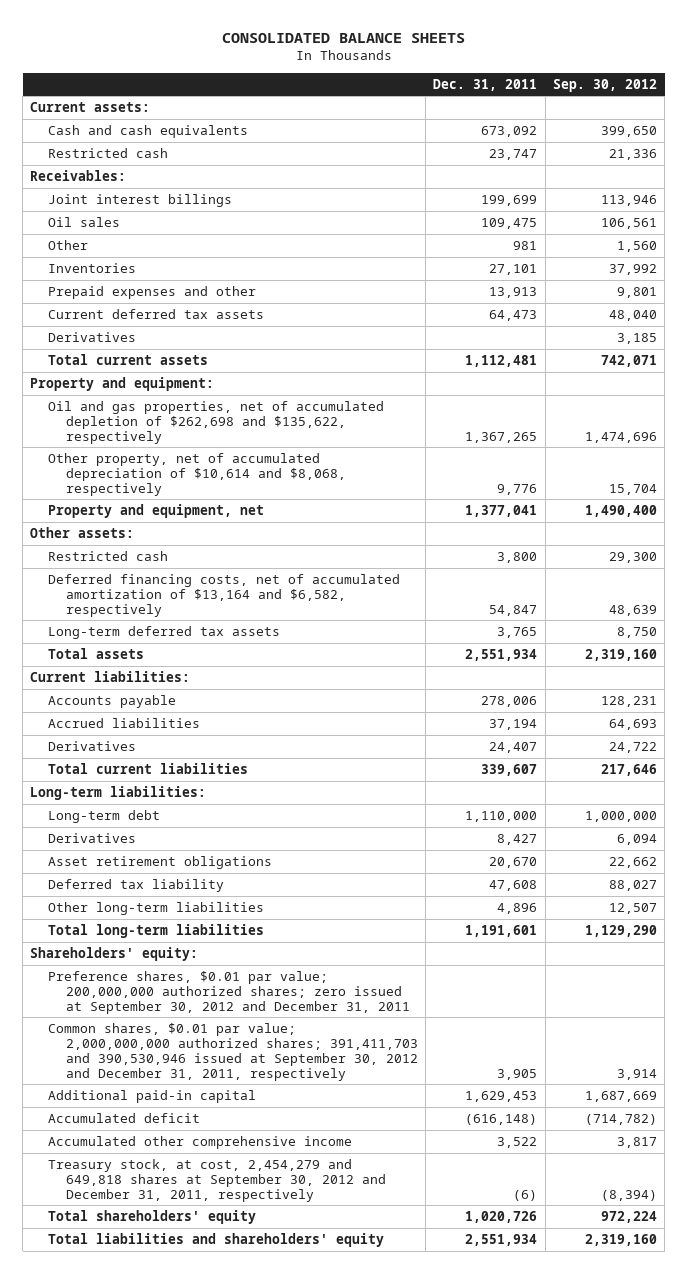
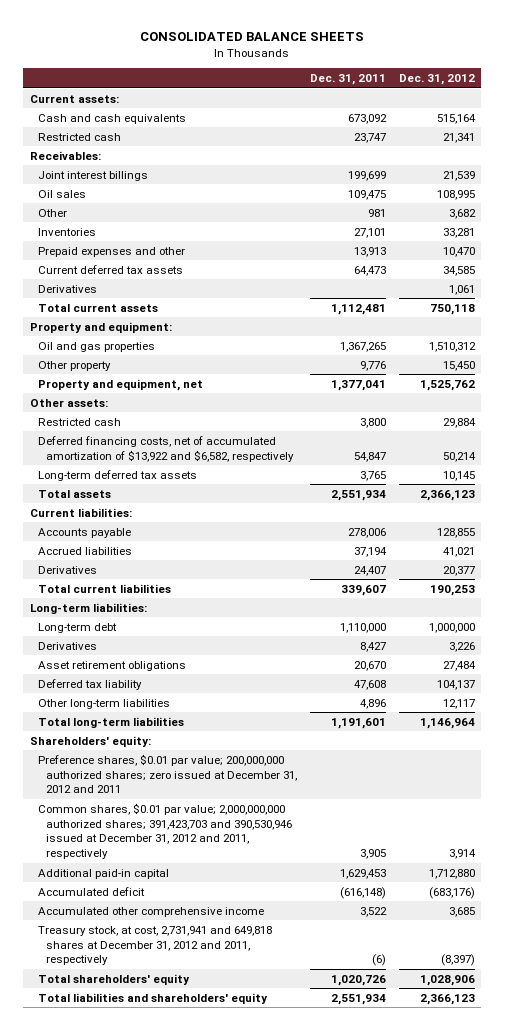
[552,78,657,92] Sep. 30, 2012 -> none
none -> [398,73,475,85] Dec. 31, 2012
[48,400,385,444] Oil and gas properties, net of accumulated depletion of $262,698 and $135,622, respectively -> [37,341,155,352] Oil and gas properties
[48,452,346,496] Other property, net of accumulated depreciation of $10,614 and $8,068, respectively -> [37,360,111,371] Other property
[48,573,401,617] Deferred financing costs, net of accumulated amortization of $13,164 and $6,582, respectively -> [37,435,294,462] Deferred financing costs, net of accumulated amortization of $13,922 and $6,582, respectively
[48,970,410,1014] Preference shares, $0.01 par value; 200,000,000 authorized shares; zero issued at September 30, 2012 and December 31, 2011 -> [37,753,297,794] Preference shares, $0.01 par value; 200,000,000 authorized shares; zero issued at December 31, 2012 and 2011
[48,1022,418,1081] Common shares, $0.01 par value; 2,000,000,000 authorized shares; 391,411,703 and 390,530,946 issued at September 30, 2012 and December 31, 2011, respectively -> [37,802,292,860] Common shares, $0.01 par value; 2,000,000,000 authorized shares; 391,423,703 and 390,530,946 issued at December 31, 2012 and 2011, respectively
[48,1158,386,1202] Treasury stock, at cost, 2,454,279 and 649,818 shares at September 30, 2012 and December 31, 2011, respectively -> [37,925,272,966] Treasury stock, at cost, 2,731,941 and 649,818 shares at December 31, 2012 and 2011, respectively

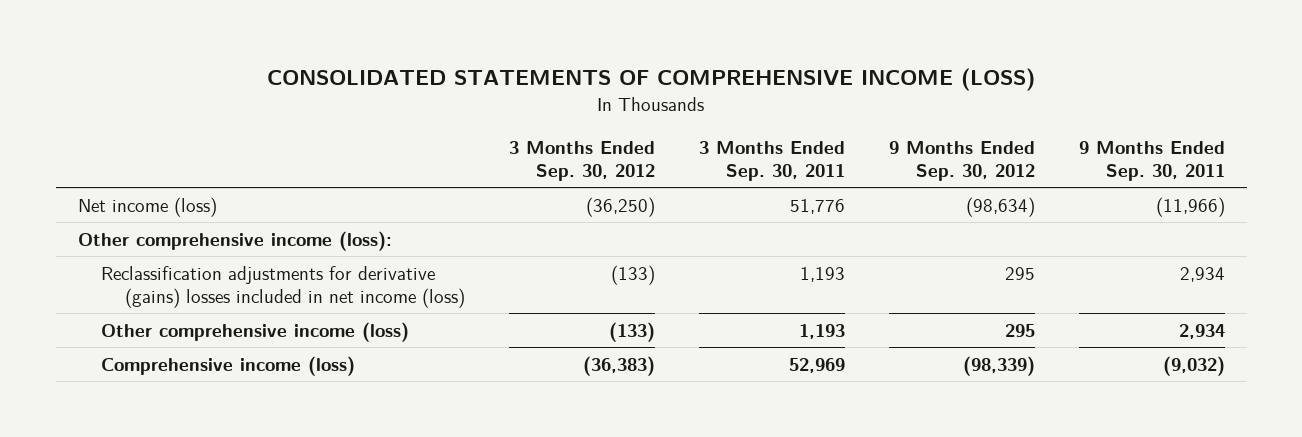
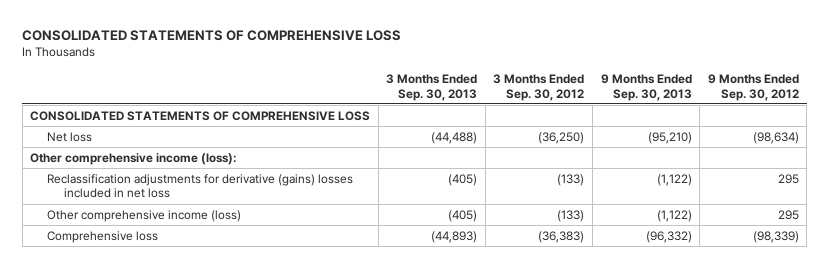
[267,68,1036,92] CONSOLIDATED STATEMENTS OF COMPREHENSIVE INCOME (LOSS) -> [22,30,402,42] CONSOLIDATED STATEMENTS OF COMPREHENSIVE LOSS
[699,140,846,181] 3 Months Ended Sep. 30, 2011 -> none
[1078,140,1225,181] 9 Months Ended Sep. 30, 2011 -> none
none -> [386,73,478,101] 3 Months Ended Sep. 30, 2013
none -> [600,73,692,101] 9 Months Ended Sep. 30, 2013
none -> [30,110,371,121] CONSOLIDATED STATEMENTS OF COMPREHENSIVE LOSS
[77,196,217,217] Net income (loss) -> [47,131,93,142] Net loss
[101,265,466,308] Reclassification adjustments for derivative (gains) losses included in net income (loss) -> [47,173,354,199] Reclassification adjustments for derivative (gains) losses included in net loss
[101,355,356,376] Comprehensive income (loss) -> [47,230,159,243] Comprehensive loss

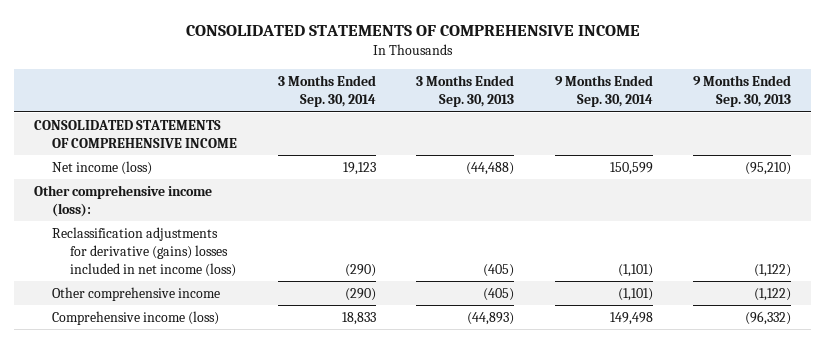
[22,30,402,42] CONSOLIDATED STATEMENTS OF COMPREHENSIVE LOSS -> [185,25,640,37] CONSOLIDATED STATEMENTS OF COMPREHENSIVE INCOME
[493,73,585,101] 3 Months Ended Sep. 30, 2012 -> none
[707,73,799,101] 9 Months Ended Sep. 30, 2012 -> none
none -> [277,75,376,108] 3 Months Ended Sep. 30, 2014
none -> [554,75,653,108] 9 Months Ended Sep. 30, 2014
[30,110,371,121] CONSOLIDATED STATEMENTS OF COMPREHENSIVE LOSS -> [34,119,238,149] CONSOLIDATED STATEMENTS OF COMPREHENSIVE INCOME
[47,131,93,142] Net loss -> [52,160,153,175] Net income (loss)
[47,173,354,199] Reclassification adjustments for derivative (gains) losses included in net loss -> [52,226,237,278] Reclassification adjustments for derivative (gains) losses included in net income (loss)
[47,209,242,222] Other comprehensive income (loss) -> [52,286,221,301] Other comprehensive income
[47,230,159,243] Comprehensive loss -> [52,310,220,325] Comprehensive income (loss)

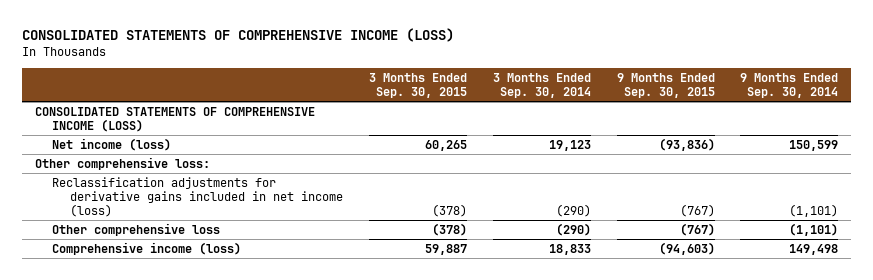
[185,25,640,37] CONSOLIDATED STATEMENTS OF COMPREHENSIVE INCOME -> [21,28,454,43] CONSOLIDATED STATEMENTS OF COMPREHENSIVE INCOME (LOSS)
[416,75,515,108] 3 Months Ended Sep. 30, 2013 -> none
[693,75,792,108] 9 Months Ended Sep. 30, 2013 -> none
none -> [368,73,467,99] 3 Months Ended Sep. 30, 2015
none -> [616,73,715,99] 9 Months Ended Sep. 30, 2015
[34,119,238,149] CONSOLIDATED STATEMENTS OF COMPREHENSIVE INCOME -> [34,106,315,133] CONSOLIDATED STATEMENTS OF COMPREHENSIVE INCOME (LOSS)
[34,184,213,218] Other comprehensive income (loss): -> [34,156,210,170] Other comprehensive loss:
[52,226,237,278] Reclassification adjustments for derivative (gains) losses included in net income (loss) -> [52,176,343,218] Reclassification adjustments for derivative gains included in net income (loss)
[52,286,221,301] Other comprehensive income -> [52,222,221,236] Other comprehensive loss

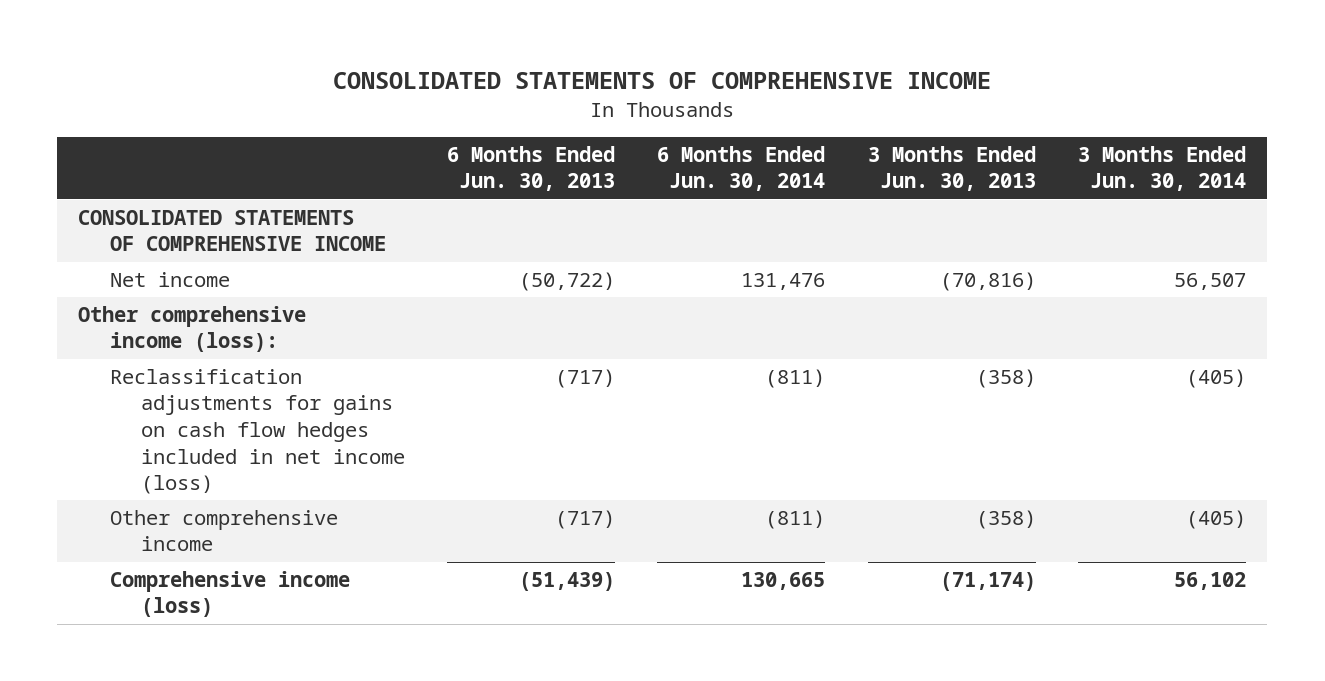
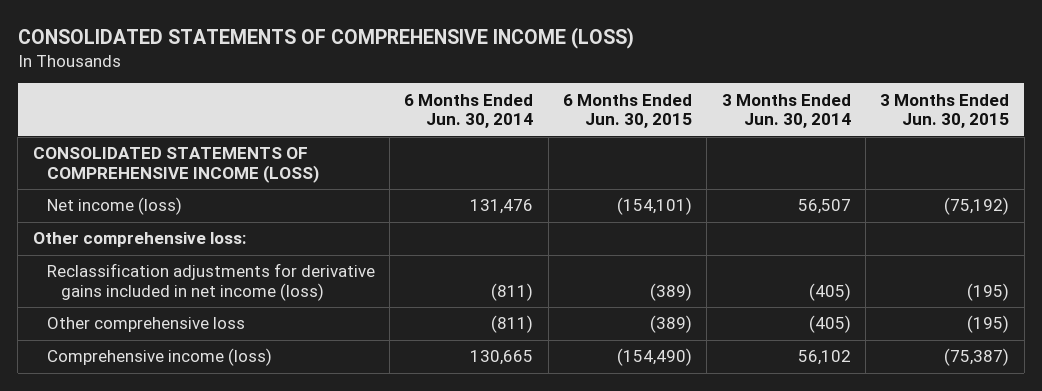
[333,71,992,89] CONSOLIDATED STATEMENTS OF COMPREHENSIVE INCOME -> [17,26,634,49] CONSOLIDATED STATEMENTS OF COMPREHENSIVE INCOME (LOSS)
[447,145,616,192] 6 Months Ended Jun. 30, 2013 -> none
[867,145,1036,192] 3 Months Ended Jun. 30, 2013 -> none
none -> [563,93,693,129] 6 Months Ended Jun. 30, 2015
none -> [880,93,1010,129] 3 Months Ended Jun. 30, 2015
[78,209,386,252] CONSOLIDATED STATEMENTS OF COMPREHENSIVE INCOME -> [32,147,319,184] CONSOLIDATED STATEMENTS OF COMPREHENSIVE INCOME (LOSS)
[109,271,230,287] Net income -> [46,197,182,216] Net income (loss)
[78,305,307,353] Other comprehensive income (loss): -> [32,232,246,248] Other comprehensive loss:
[109,368,405,495] Reclassification adjustments for gains on cash flow hedges included in net income (loss) -> [46,263,375,302] Reclassification adjustments for derivative gains included in net income (loss)
[109,509,338,552] Other comprehensive income -> [46,317,245,333] Other comprehensive loss

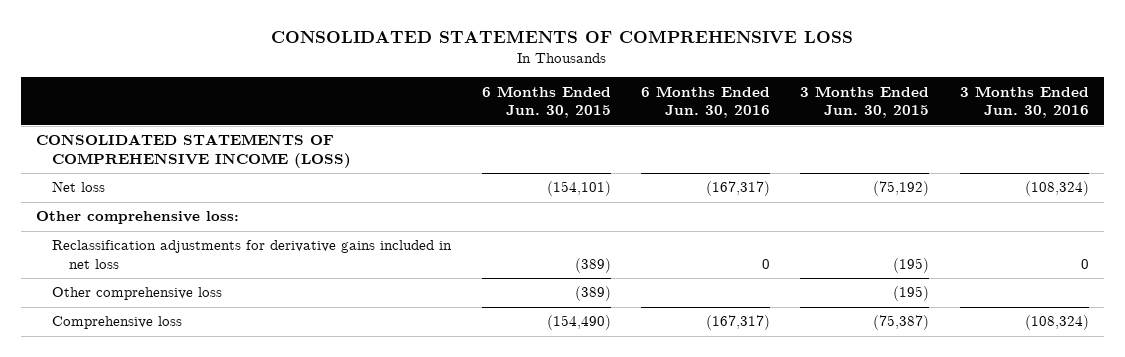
[17,26,634,49] CONSOLIDATED STATEMENTS OF COMPREHENSIVE INCOME (LOSS) -> [271,30,854,44] CONSOLIDATED STATEMENTS OF COMPREHENSIVE LOSS
[404,93,534,129] 6 Months Ended Jun. 30, 2014 -> none
[721,93,851,129] 3 Months Ended Jun. 30, 2014 -> none
none -> [640,85,770,119] 6 Months Ended Jun. 30, 2016
none -> [959,85,1089,119] 3 Months Ended Jun. 30, 2016
[46,197,182,216] Net income (loss) -> [52,181,106,193] Net loss
[46,263,375,302] Reclassification adjustments for derivative gains included in net income (loss) -> [52,240,453,269] Reclassification adjustments for derivative gains included in net loss
[46,348,272,367] Comprehensive income (loss) -> [52,316,183,330] Comprehensive loss

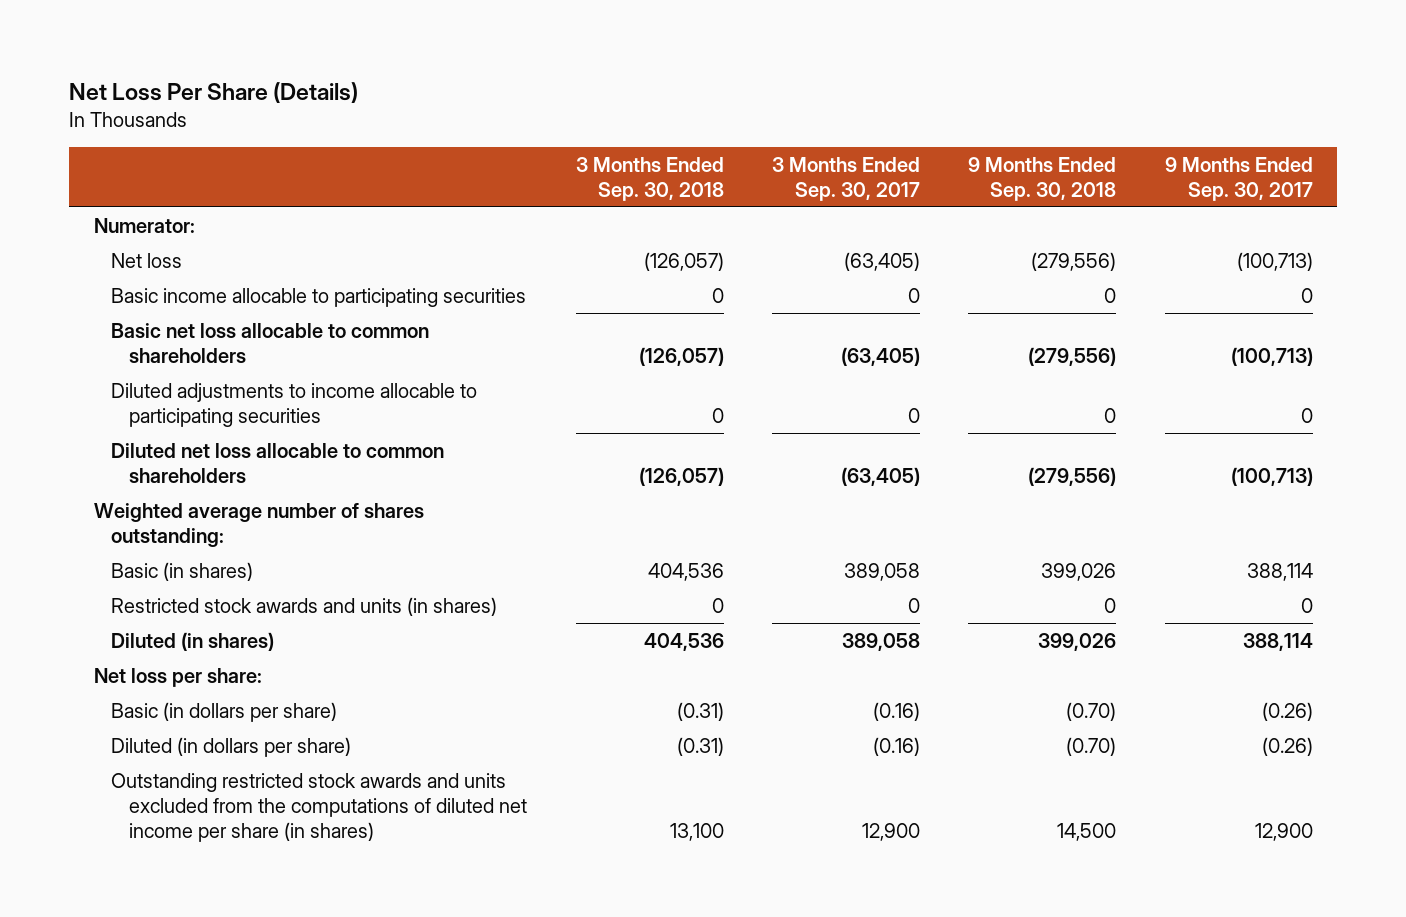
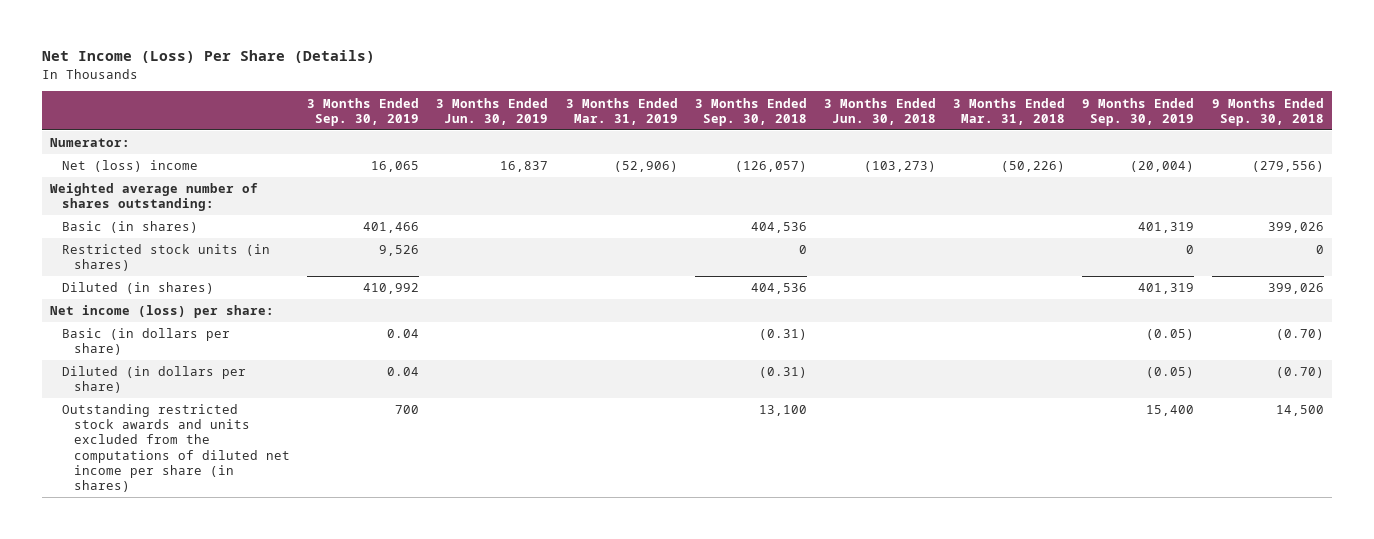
[69,82,359,104] Net Loss Per Share (Details) -> [41,50,375,64] Net Income (Loss) Per Share (Details)
[771,156,920,201] 3 Months Ended Sep. 30, 2017 -> none
[1164,156,1313,201] 9 Months Ended Sep. 30, 2017 -> none
none -> [307,97,420,126] 3 Months Ended Sep. 30, 2019
none -> [436,97,549,125] 3 Months Ended Jun. 30, 2019
none -> [565,97,678,125] 3 Months Ended Mar. 31, 2019
none -> [824,97,937,125] 3 Months Ended Jun. 30, 2018
none -> [953,97,1066,125] 3 Months Ended Mar. 31, 2018
none -> [1082,97,1195,126] 9 Months Ended Sep. 30, 2019
[111,287,527,307] Basic income allocable to participating securities -> none
[111,322,430,363] Basic net loss allocable to common shareholders -> none
[111,382,478,427] Diluted adjustments to income allocable to participating securities -> none
[111,442,445,483] Diluted net loss allocable to common shareholders -> none
[111,252,183,268] Net loss -> [62,160,199,173] Net (loss) income
[111,596,498,616] Restricted stock awards and units (in shares) -> [62,244,271,272] Restricted stock units (in shares)
[93,667,262,687] Net loss per share: -> [50,305,275,319] Net income (loss) per share:

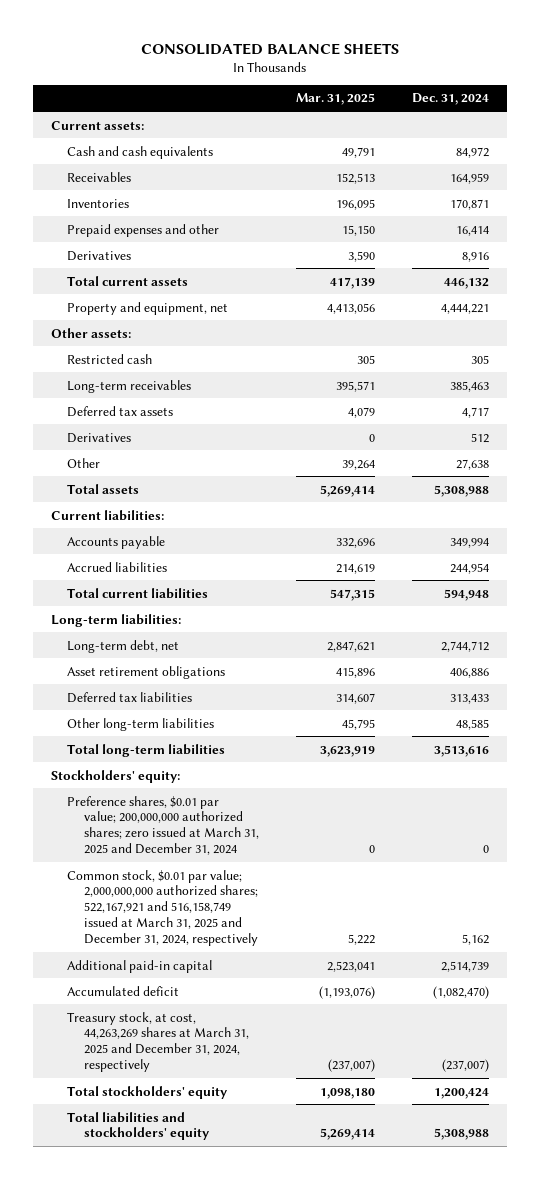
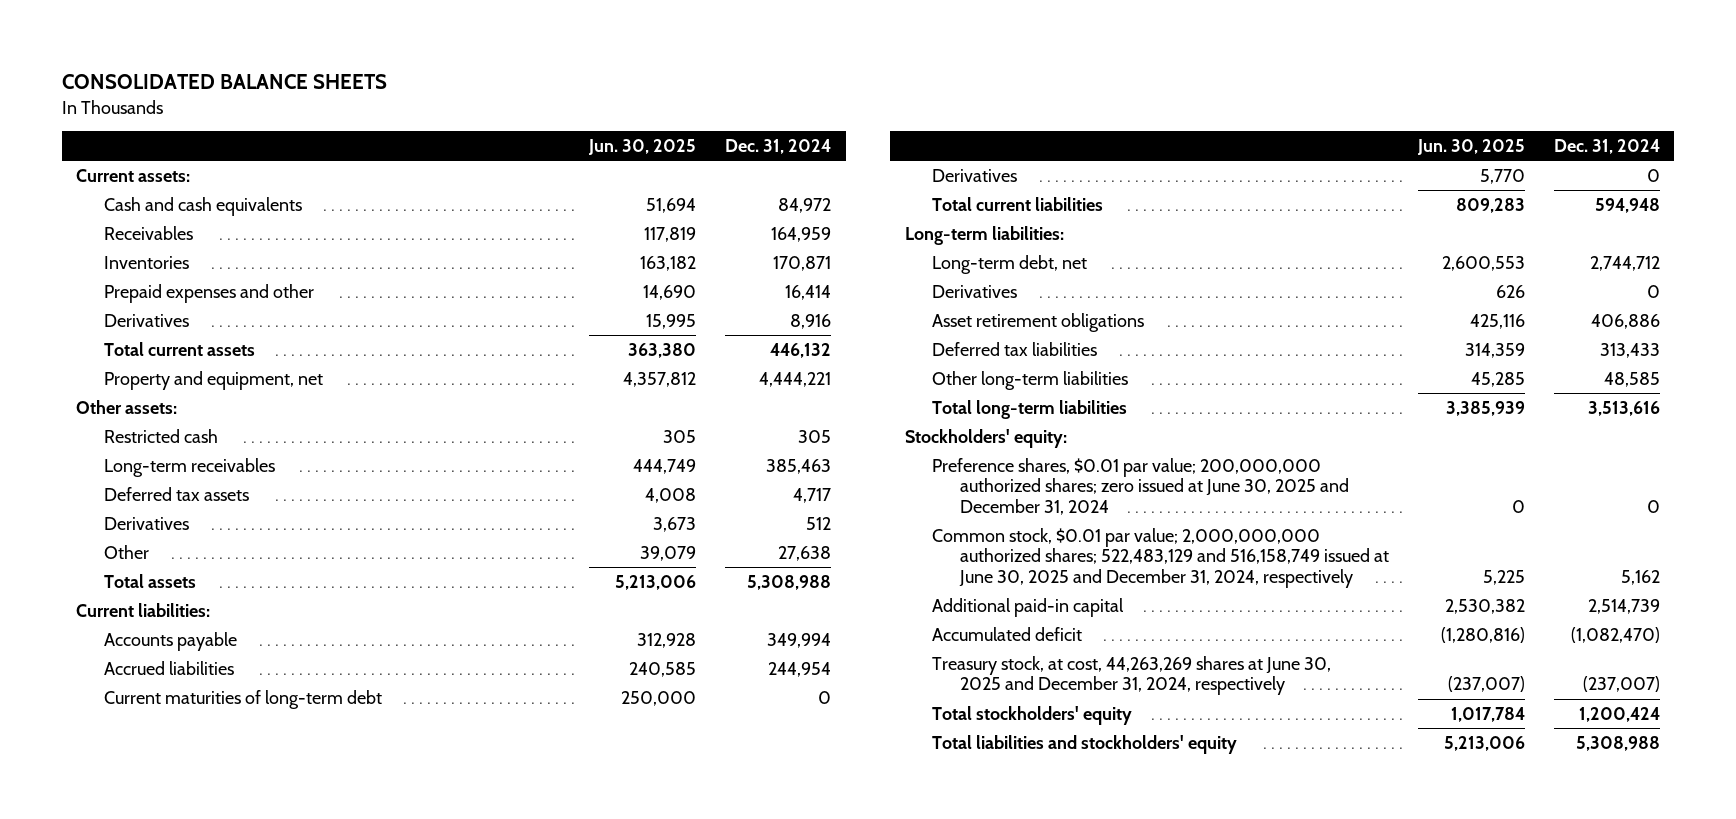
[295,93,375,106] Mar. 31, 2025 -> none
none -> [588,139,697,156] Jun. 30, 2025
none -> [103,689,382,709] Current maturities of long-term debt
none -> [932,168,1018,182] Derivatives
none -> [932,284,1018,298] Derivatives
[67,795,259,855] Preference shares, $0.01 par value; 200,000,000 authorized shares; zero issued at March 31, 2025 and December 31, 2024 -> [932,457,1349,516] Preference shares, $0.01 par value; 200,000,000 authorized shares; zero issued at June 30, 2025 and December 31, 2024
[67,869,258,946] Common stock, $0.01 par value; 2,000,000,000 authorized shares; 522,167,921 and 516,158,749 issued at March 31, 2025 and December 31, 2024, respectively -> [932,527,1389,589] Common stock, $0.01 par value; 2,000,000,000 authorized shares; 522,483,129 and 516,158,749 issued at June 30, 2025 and December 31, 2024, respectively
[67,1011,249,1072] Treasury stock, at cost, 44,263,269 shares at March 31, 2025 and December 31, 2024, respectively -> [932,655,1332,696] Treasury stock, at cost, 44,263,269 shares at June 30, 2025 and December 31, 2024, respectively

